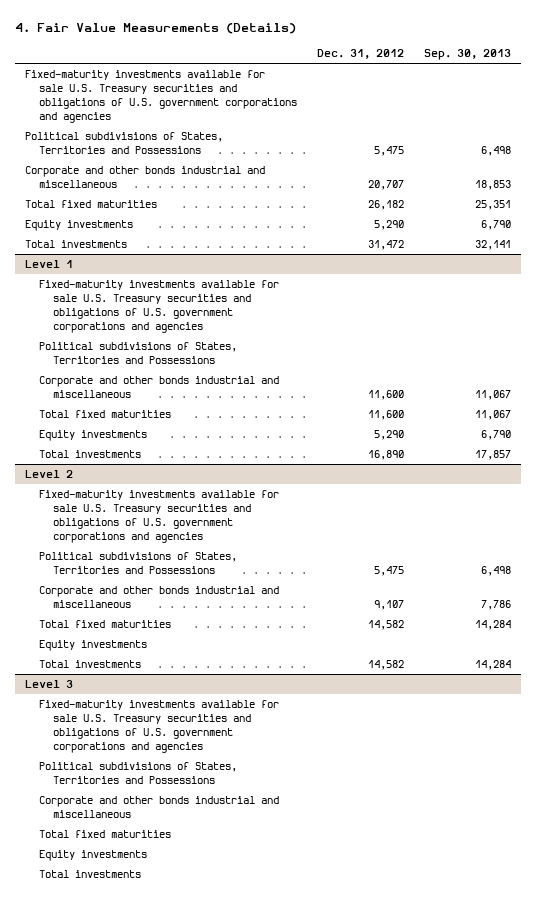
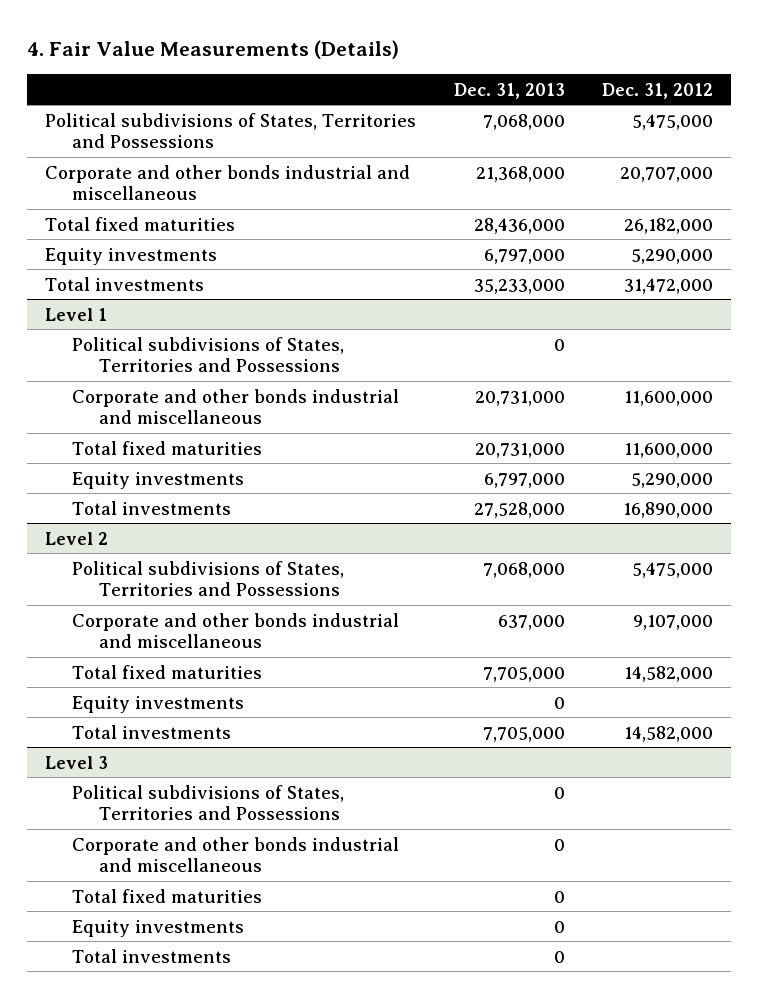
[423,48,511,60] Sep. 30, 2013 -> none
none -> [453,82,565,99] Dec. 31, 2013
[25,70,298,123] Fixed-maturity investments available for sale U.S. Treasury securities and obligations of U.S. government corporations and agencies -> none
[373,146,404,157] 5,475 -> [631,113,713,130] 5,475,000
[367,180,404,191] 20,707 -> [619,166,713,182] 20,707,000
[367,200,404,211] 26,182 -> [623,217,713,234] 26,182,000
[373,220,404,231] 5,290 -> [630,248,713,264] 5,290,000
[367,240,404,251] 31,472 -> [623,277,713,294] 31,472,000
[39,280,280,333] Fixed-maturity investments available for sale U.S. Treasury securities and obligations of U.S. government corporations and agencies -> none
[367,390,404,401] 11,600 -> [623,390,713,406] 11,600,000
[367,410,404,421] 11,600 -> [623,442,713,458] 11,600,000
[373,430,404,441] 5,290 -> [630,472,713,488] 5,290,000
[367,450,404,461] 16,890 -> [622,501,713,518] 16,890,000
[39,490,280,543] Fixed-maturity investments available for sale U.S. Treasury securities and obligations of U.S. government corporations and agencies -> none
[373,566,404,577] 5,475 -> [631,561,713,578] 5,475,000
[373,600,404,611] 9,107 -> [632,614,713,630] 9,107,000
[367,620,404,631] 14,582 -> [623,665,713,682] 14,582,000
[367,660,404,671] 14,582 -> [623,725,713,742] 14,582,000
[39,700,280,753] Fixed-maturity investments available for sale U.S. Treasury securities and obligations of U.S. government corporations and agencies -> none

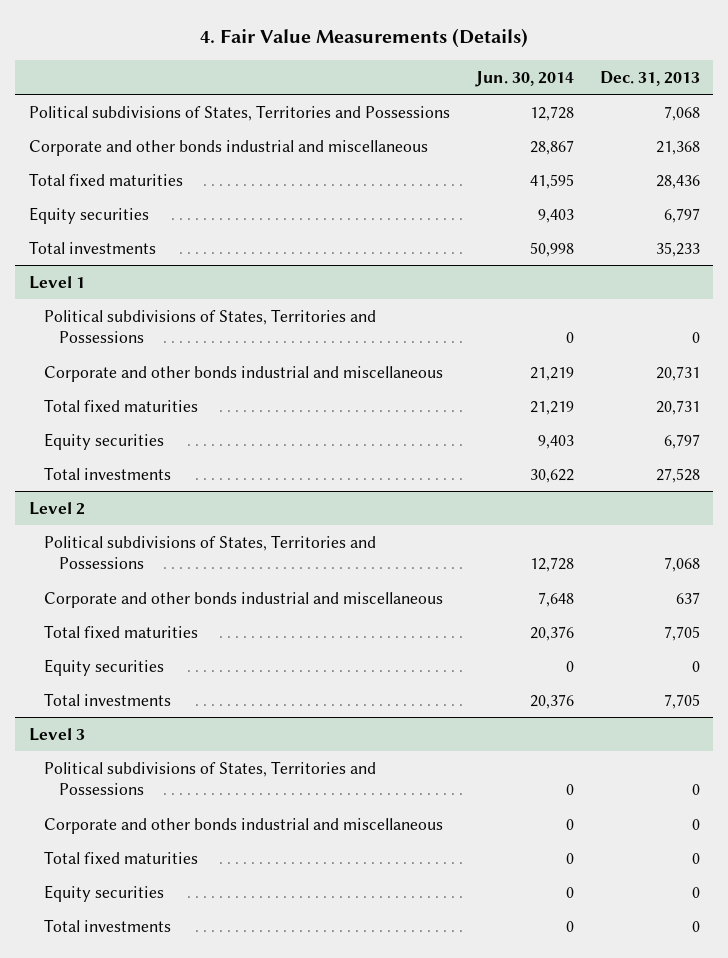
[601,82,713,99] Dec. 31, 2012 -> none
none -> [474,70,574,87] Jun. 30, 2014
[482,113,565,130] 7,068,000 -> [663,105,700,121] 7,068
[475,165,565,182] 21,368,000 -> [655,140,700,155] 21,368
[473,217,565,234] 28,436,000 -> [655,174,700,189] 28,436
[45,247,218,265] Equity investments -> [28,206,149,224] Equity securities
[483,248,565,264] 6,797,000 -> [663,207,700,223] 6,797
[473,278,565,294] 35,233,000 -> [655,241,700,257] 35,233
[474,390,565,406] 20,731,000 -> [655,365,700,381] 20,731
[474,442,565,458] 20,731,000 -> [655,399,700,415] 20,731
[72,471,245,489] Equity investments -> [43,432,164,450] Equity securities
[483,472,565,488] 6,797,000 -> [663,433,700,449] 6,797
[473,501,565,518] 27,528,000 -> [655,467,700,483] 27,528
[482,561,565,578] 7,068,000 -> [663,557,700,573] 7,068
[497,614,565,630] 637,000 -> [675,591,700,604] 637
[482,666,565,682] 7,705,000 -> [663,625,700,641] 7,705
[72,695,245,713] Equity investments -> [43,658,164,676] Equity securities
[482,726,565,742] 7,705,000 -> [663,693,700,709] 7,705
[72,919,245,937] Equity investments -> [43,884,164,902] Equity securities

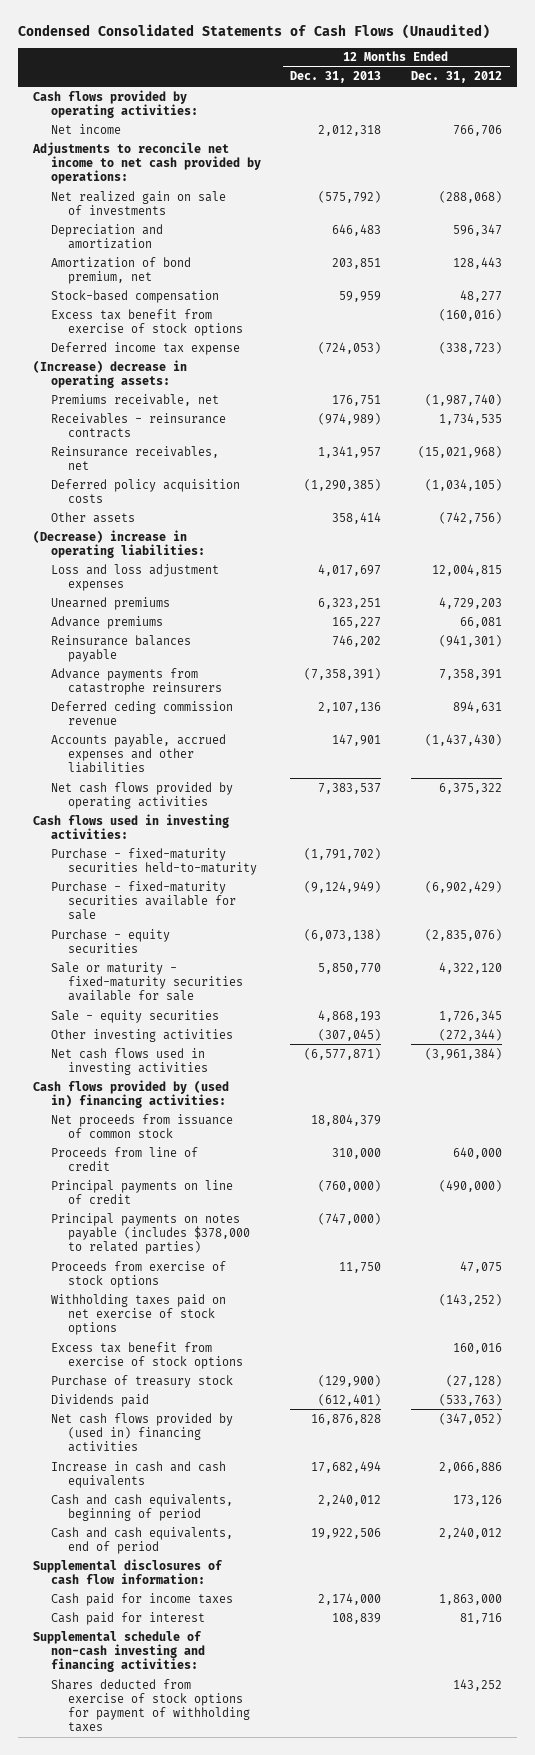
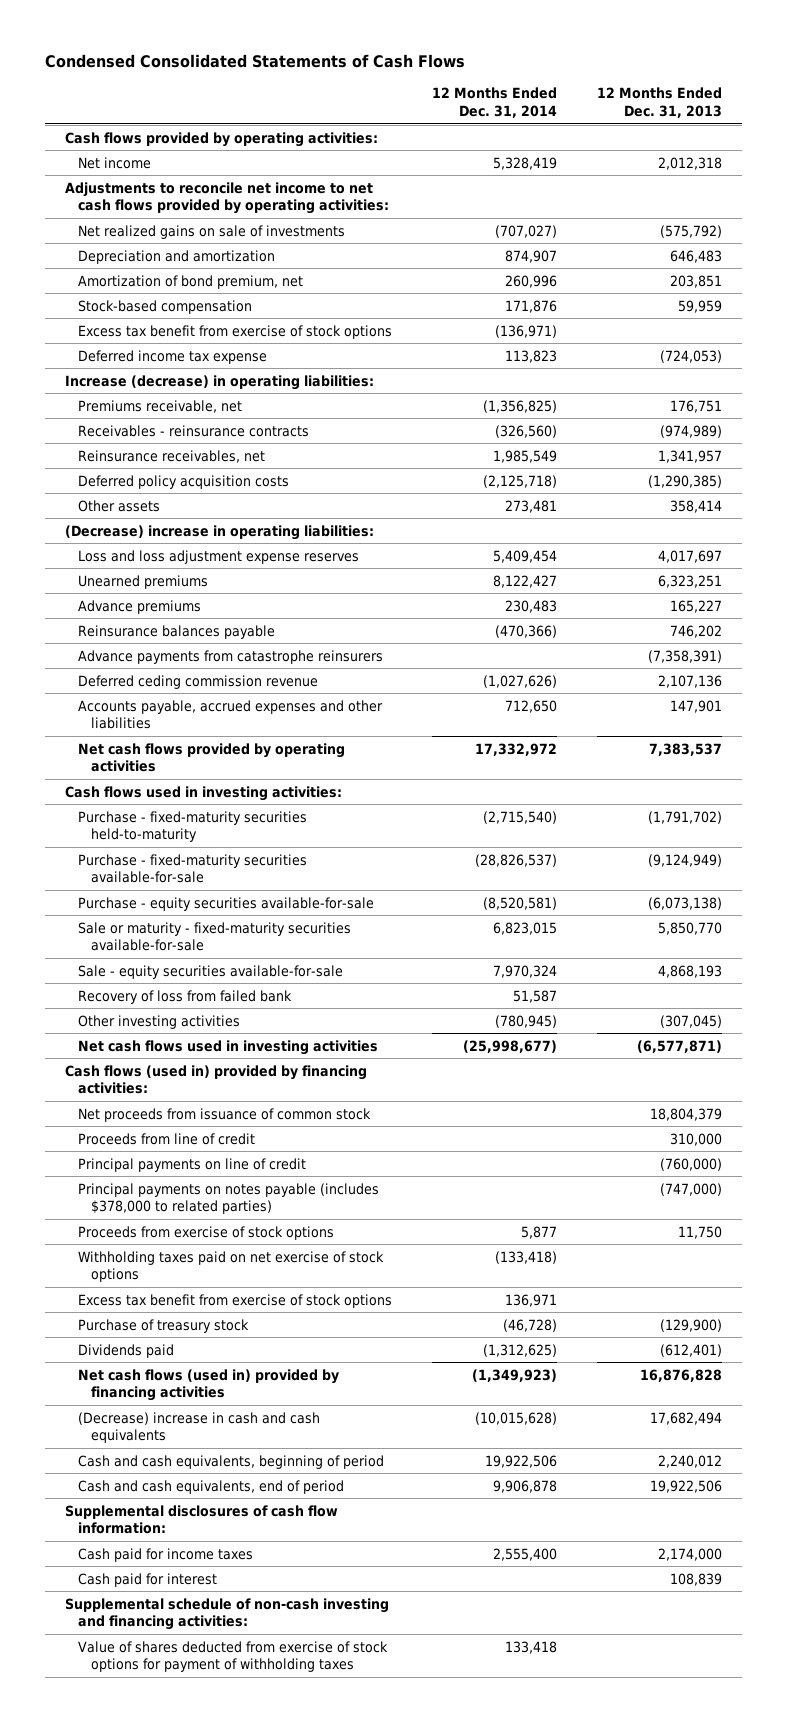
[18,24,491,40] Condensed Consolidated Statements of Cash Flows (Unaudited) -> [45,53,466,68] Condensed Consolidated Statements of Cash Flows
[411,71,503,84] Dec. 31, 2012 -> none
none -> [432,87,558,118] 12 Months Ended Dec. 31, 2014
[32,141,261,184] Adjustments to reconcile net income to net cash provided by operations: -> [65,181,390,215] Adjustments to reconcile net income to net cash flows provided by operating activities:
[50,190,226,215] Net realized gain on sale of investments -> [78,224,346,239] Net realized gains on sale of investments
[33,359,188,388] (Increase) decrease in operating assets: -> [65,374,375,390] Increase (decrease) in operating liabilities:
[50,563,219,591] Loss and loss adjustment expenses -> [78,549,360,564] Loss and loss adjustment expense reserves
[50,880,237,920] Purchase - fixed-maturity securities available for sale -> [78,853,308,884] Purchase - fixed-maturity securities available-for-sale
[50,928,170,953] Purchase - equity securities -> [78,896,375,911] Purchase - equity securities available-for-sale
[50,961,244,1001] Sale or maturity - fixed-maturity securities available for sale -> [78,921,352,952] Sale or maturity - fixed-maturity securities available-for-sale
[50,1009,219,1023] Sale - equity securities -> [78,964,344,979] Sale - equity securities available-for-sale
none -> [78,989,293,1004] Recovery of loss from failed bank
[33,1079,230,1108] Cash flows provided by (used in) financing activities: -> [65,1064,368,1095] Cash flows (used in) provided by financing activities:
[50,1412,233,1452] Net cash flows provided by (used in) financing activities -> [78,1368,340,1402] Net cash flows (used in) provided by financing activities
[50,1460,226,1488] Increase in cash and cash equivalents -> [78,1411,321,1444] (Decrease) increase in cash and cash equivalents
[50,1678,251,1733] Shares deducted from exercise of stock options for payment of withholding taxes -> [78,1640,389,1673] Value of shares deducted from exercise of stock options for payment of withholding taxes

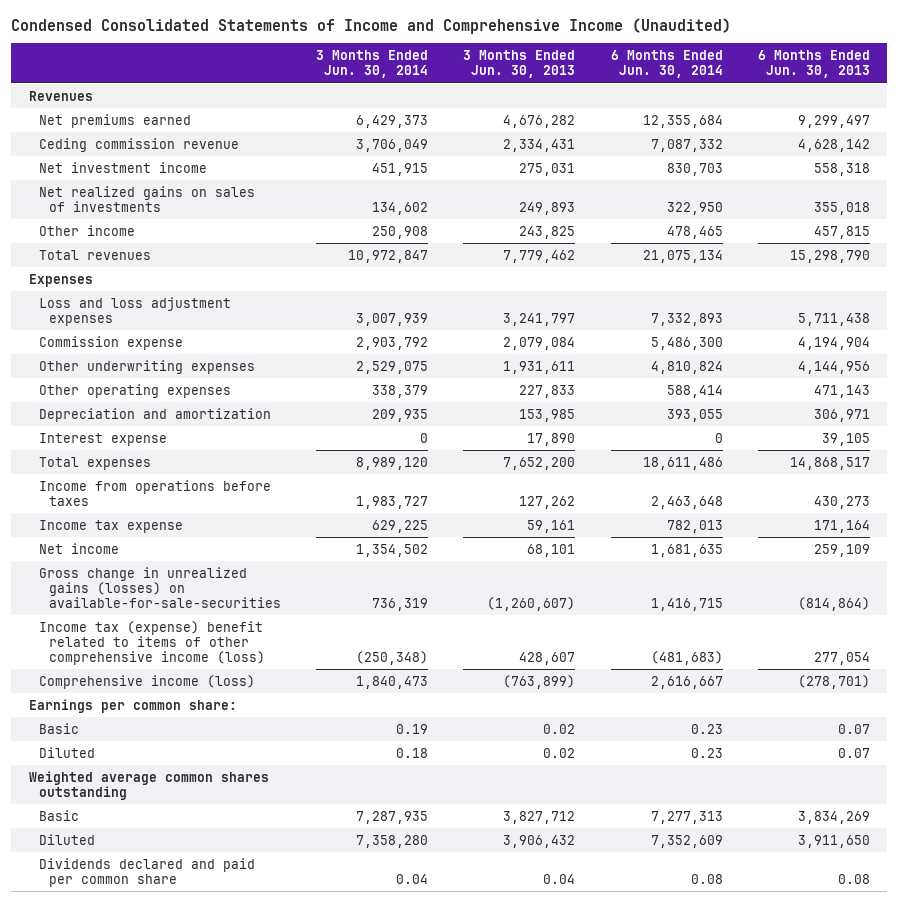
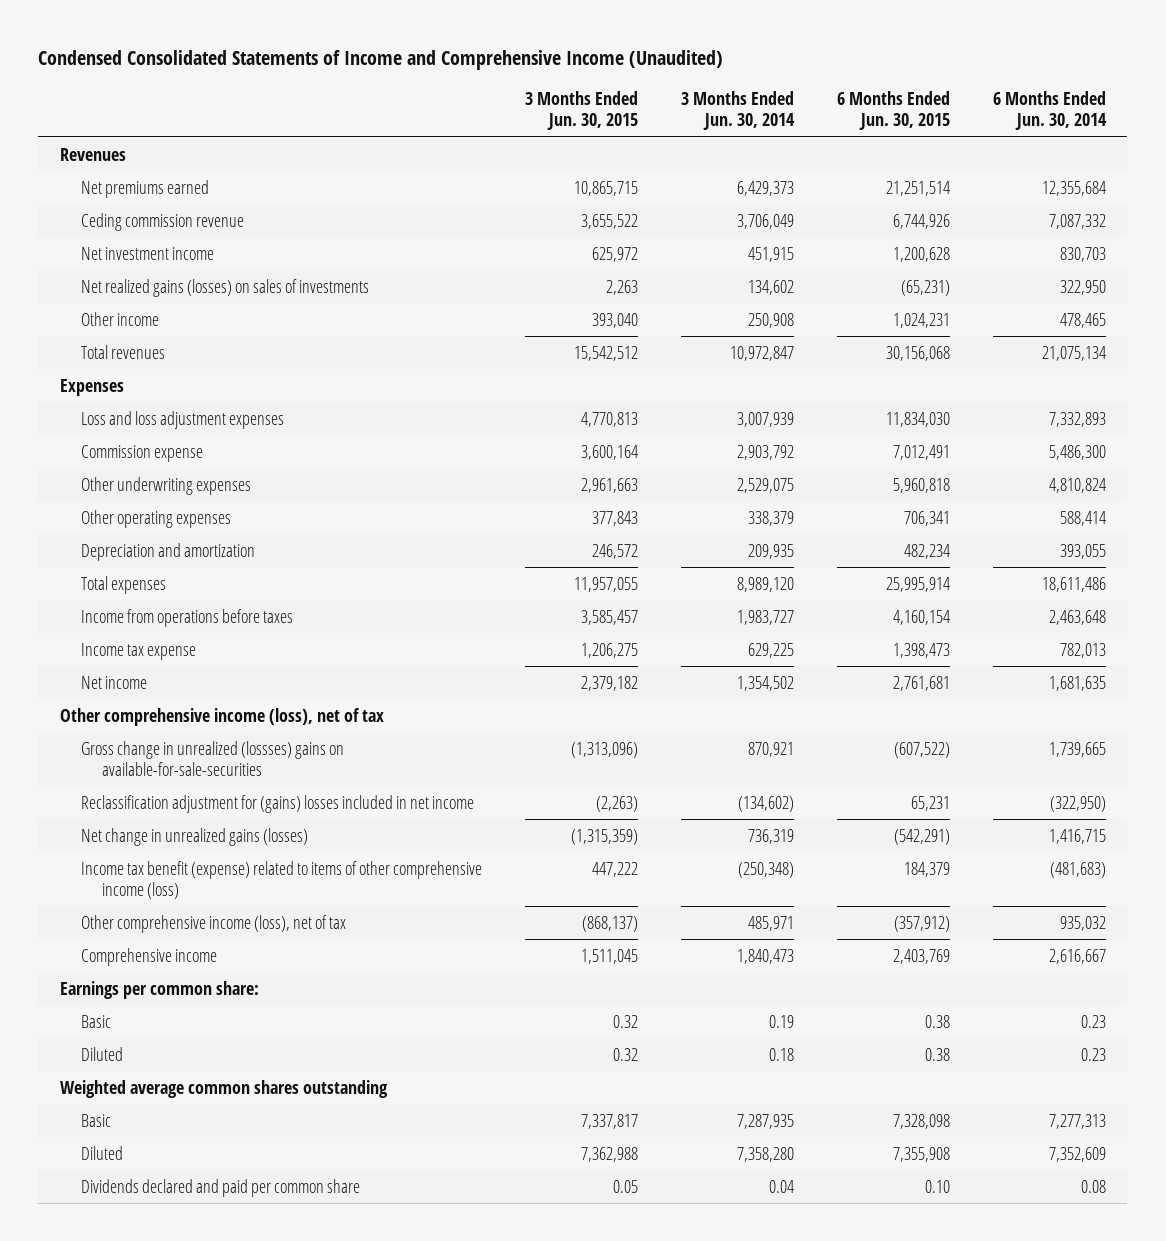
[463,49,576,78] 3 Months Ended Jun. 30, 2013 -> none
[757,49,870,78] 6 Months Ended Jun. 30, 2013 -> none
none -> [524,91,638,131] 3 Months Ended Jun. 30, 2015
none -> [836,91,950,131] 6 Months Ended Jun. 30, 2015
[38,185,255,212] Net realized gains on sales of investments -> [80,278,369,297] Net realized gains (losses) on sales of investments
[38,432,167,446] Interest expense -> none
none -> [59,707,384,726] Other comprehensive income (loss), net of tax
[38,566,281,608] Gross change in unrealized gains (losses) on available-for-sale-securities -> [80,740,344,776] Gross change in unrealized (lossses) gains on available-for-sale-securities
[371,597,428,611] 736,319 -> [747,741,794,757] 870,921
[650,597,723,611] 1,416,715 -> [1048,741,1106,757] 1,739,665
none -> [80,794,474,813] Reclassification adjustment for (gains) losses included in net income
none -> [80,827,308,846] Net change in unrealized gains (losses)
[38,620,265,665] Income tax (expense) benefit related to items of other comprehensive income (loss) -> [80,860,482,899] Income tax benefit (expense) related to items of other comprehensive income (loss)
none -> [80,914,346,933] Other comprehensive income (loss), net of tax
[38,674,255,689] Comprehensive income (loss) -> [80,947,217,966] Comprehensive income

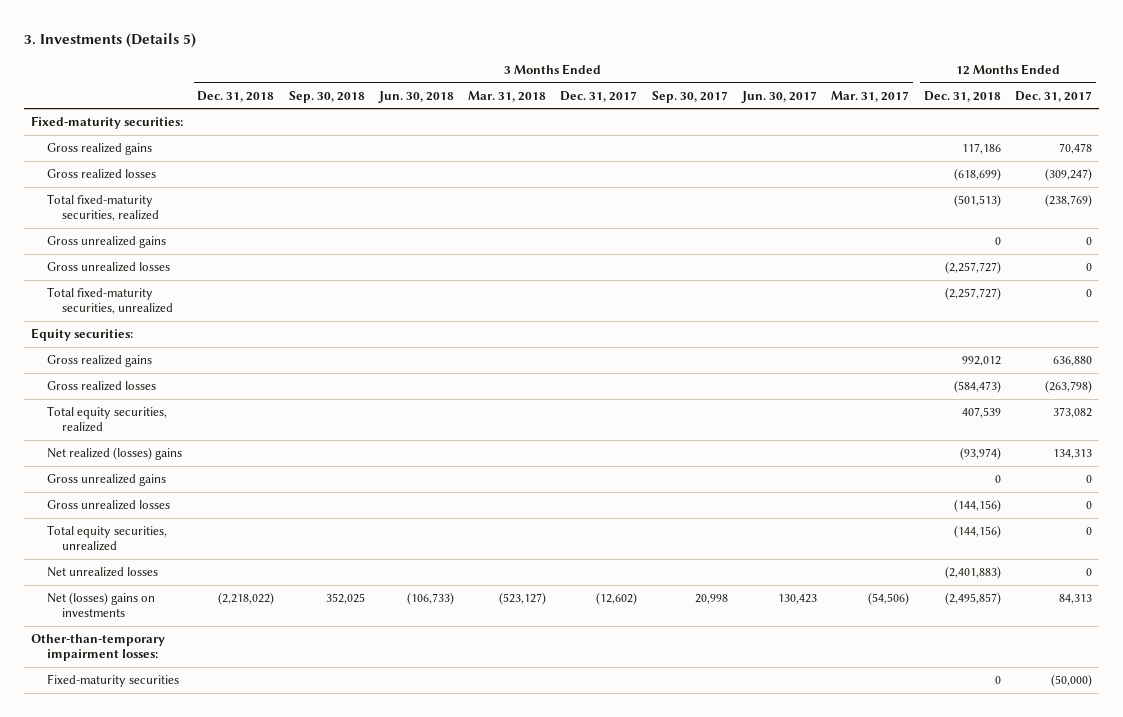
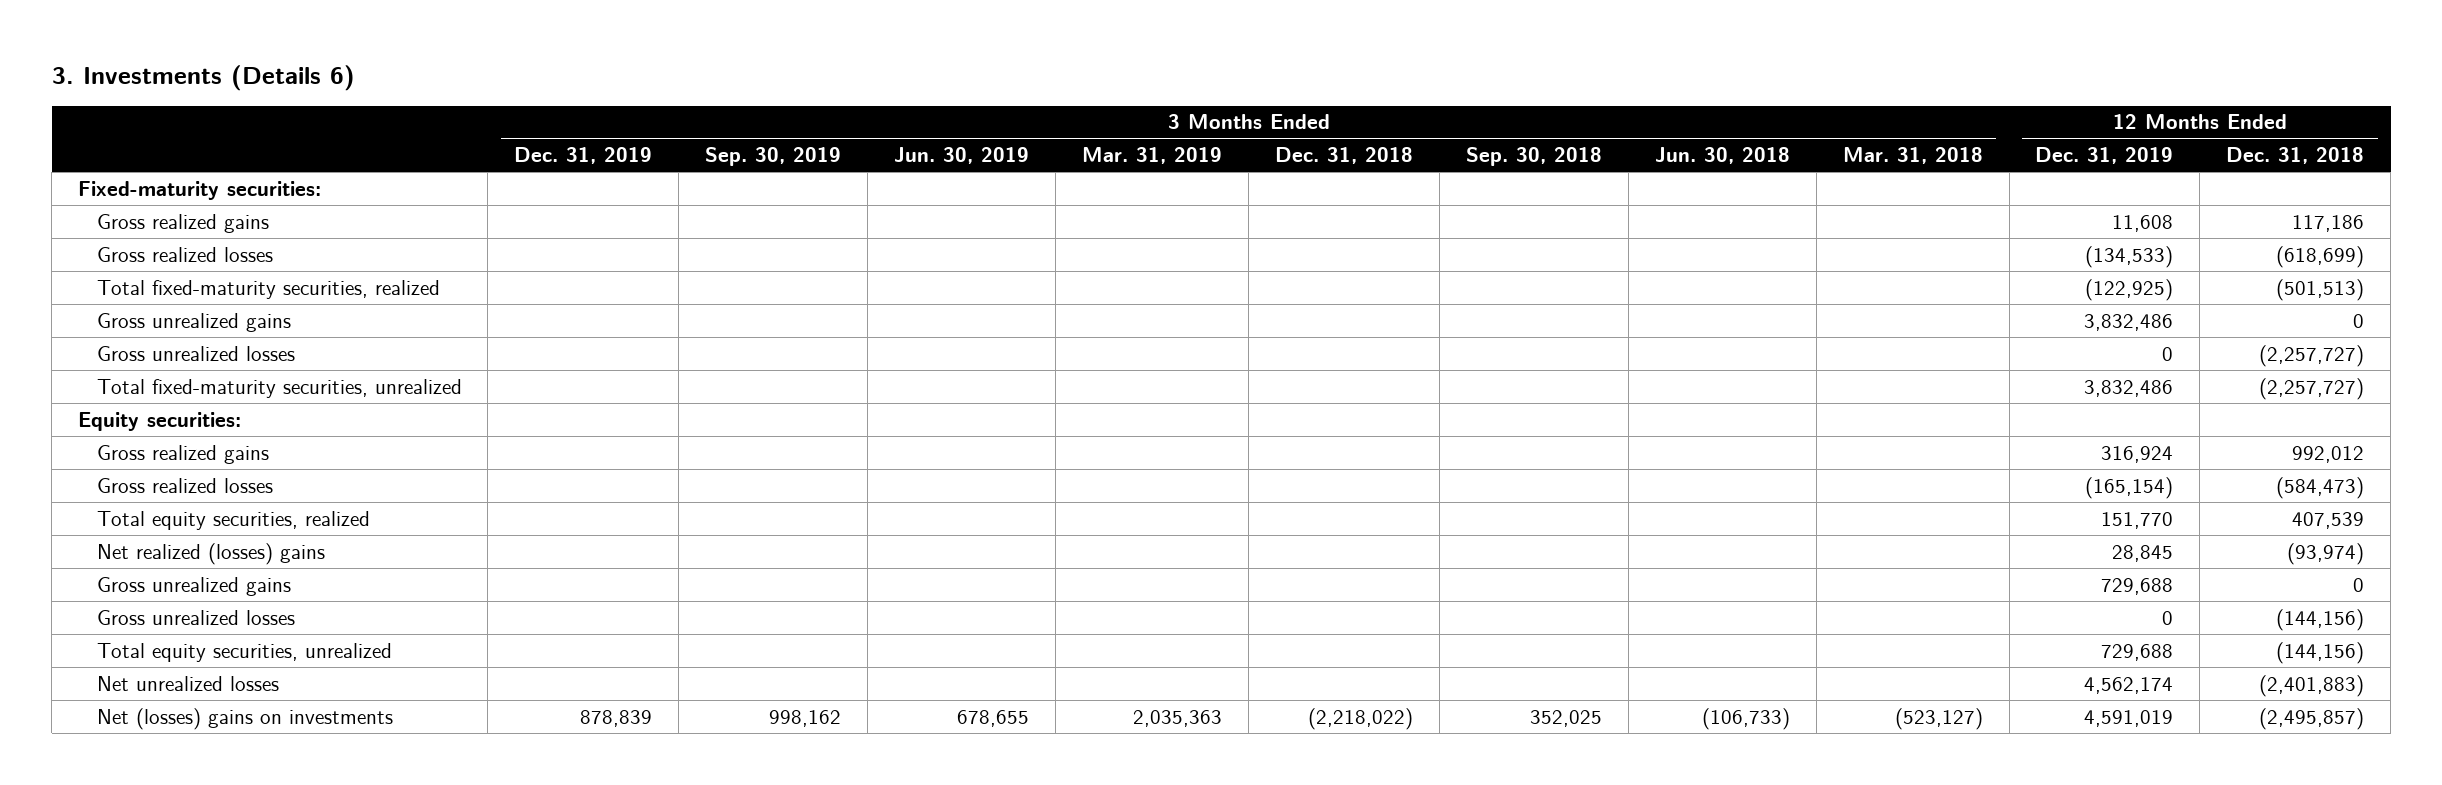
[23,33,196,49] 3. Investments (Details 5) -> [51,65,355,92] 3. Investments (Details 6)
[560,90,638,102] Dec. 31, 2017 -> none
[651,90,728,103] Sep. 30, 2017 -> none
[741,90,818,103] Jun. 30, 2017 -> none
[831,90,910,102] Mar. 31, 2017 -> none
[1015,90,1093,102] Dec. 31, 2017 -> none
none -> [514,147,653,165] Dec. 31, 2019
none -> [705,147,842,167] Sep. 30, 2019
none -> [894,147,1030,165] Jun. 30, 2019
none -> [1082,147,1223,165] Mar. 31, 2019
none -> [2035,147,2174,165] Dec. 31, 2019
[30,634,165,662] Other-than-temporary impairment losses: -> none
[46,674,179,688] Fixed-maturity securities -> none

